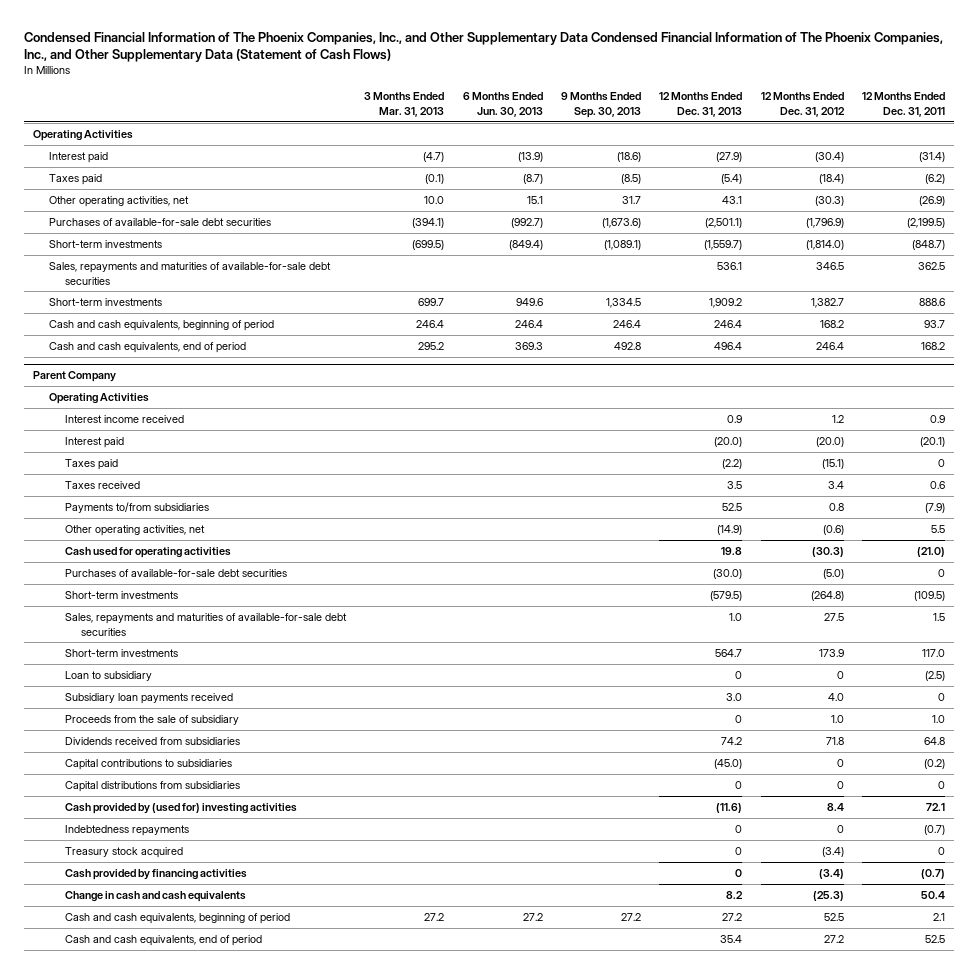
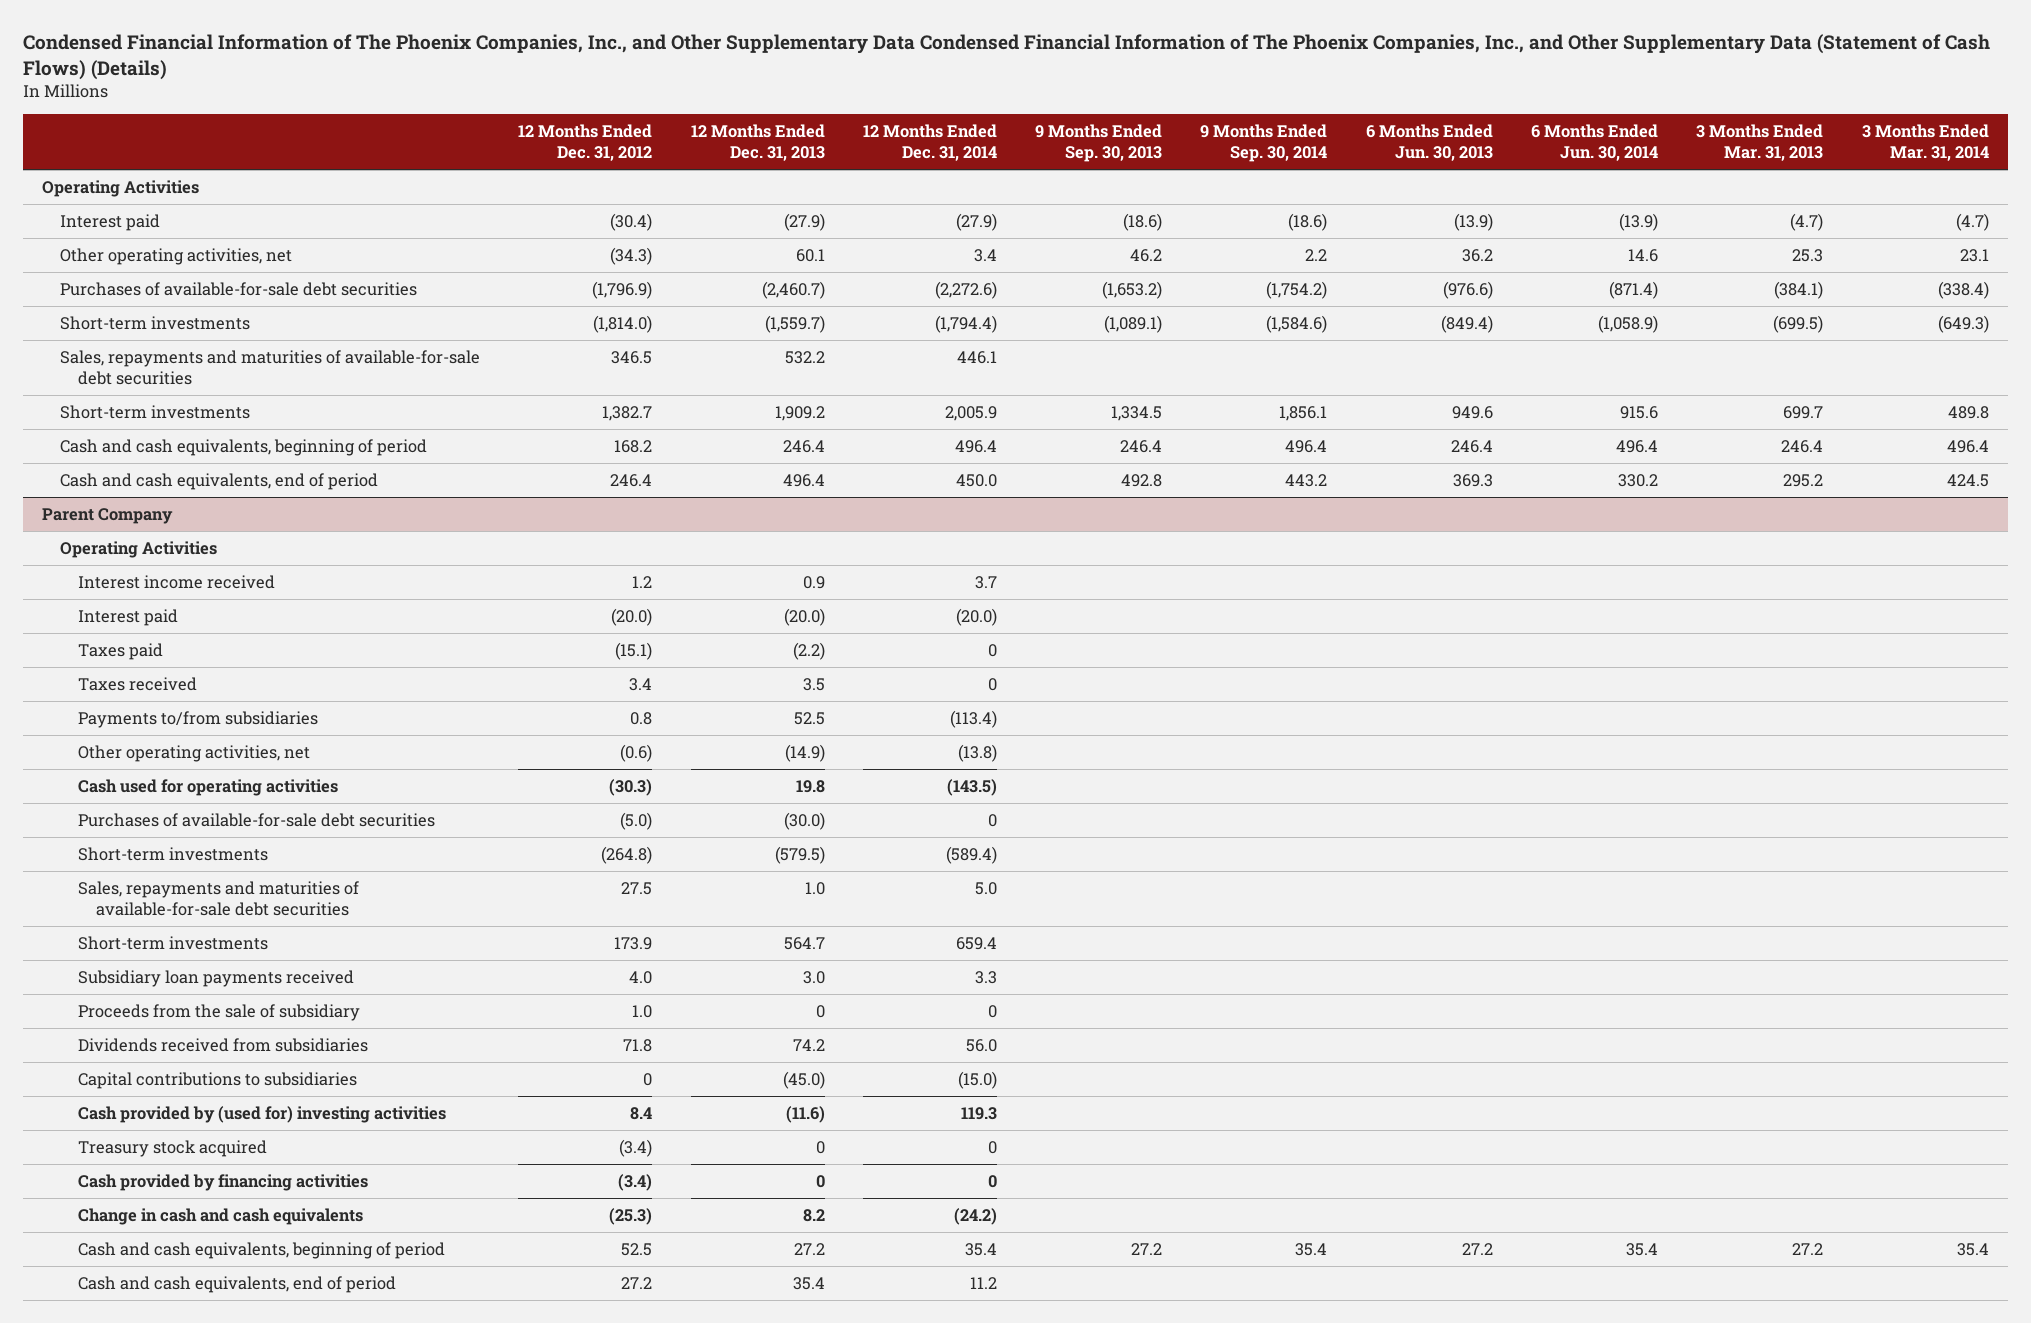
[24,31,944,63] Condensed Financial Information of The Phoenix Companies, Inc., and Other Supplementary Data Condensed Financial Information of The Phoenix Companies, Inc., and Other Supplementary Data (Statement of Cash Flows) -> [22,33,1990,80] Condensed Financial Information of The Phoenix Companies, Inc., and Other Supplementary Data Condensed Financial Information of The Phoenix Companies, Inc., and Other Supplementary Data (Statement of Cash Flows) (Details)
[861,92,945,118] 12 Months Ended Dec. 31, 2011 -> none
none -> [862,124,997,162] 12 Months Ended Dec. 31, 2014
none -> [1200,124,1328,163] 9 Months Ended Sep. 30, 2014
none -> [1531,124,1659,162] 6 Months Ended Jun. 30, 2014
none -> [1861,124,1989,162] 3 Months Ended Mar. 31, 2014
[49,173,103,185] Taxes paid -> none
[424,195,445,204] 10.0 -> [1792,249,1824,263] 25.3
[526,195,543,204] 15.1 -> [1461,249,1493,263] 36.2
[621,195,641,204] 31.7 -> [1130,249,1163,263] 46.2
[722,195,743,204] 43.1 -> [795,249,825,263] 60.1
[814,195,844,206] (30.3) -> [610,247,653,266] (34.3)
[412,217,445,228] (394.1) -> [1774,281,1824,300] (384.1)
[510,217,543,228] (992.7) -> [1442,281,1493,300] (976.6)
[601,217,641,228] (1,673.6) -> [1102,281,1163,300] (1,653.2)
[705,217,743,228] (2,501.1) -> [761,281,825,300] (2,460.7)
[717,261,743,270] 536.1 -> [784,351,825,365] 532.2
[64,670,152,681] Loan to subsidiary -> none
[64,780,240,792] Capital distributions from subsidiaries -> none
[64,824,189,836] Indebtedness repayments -> none

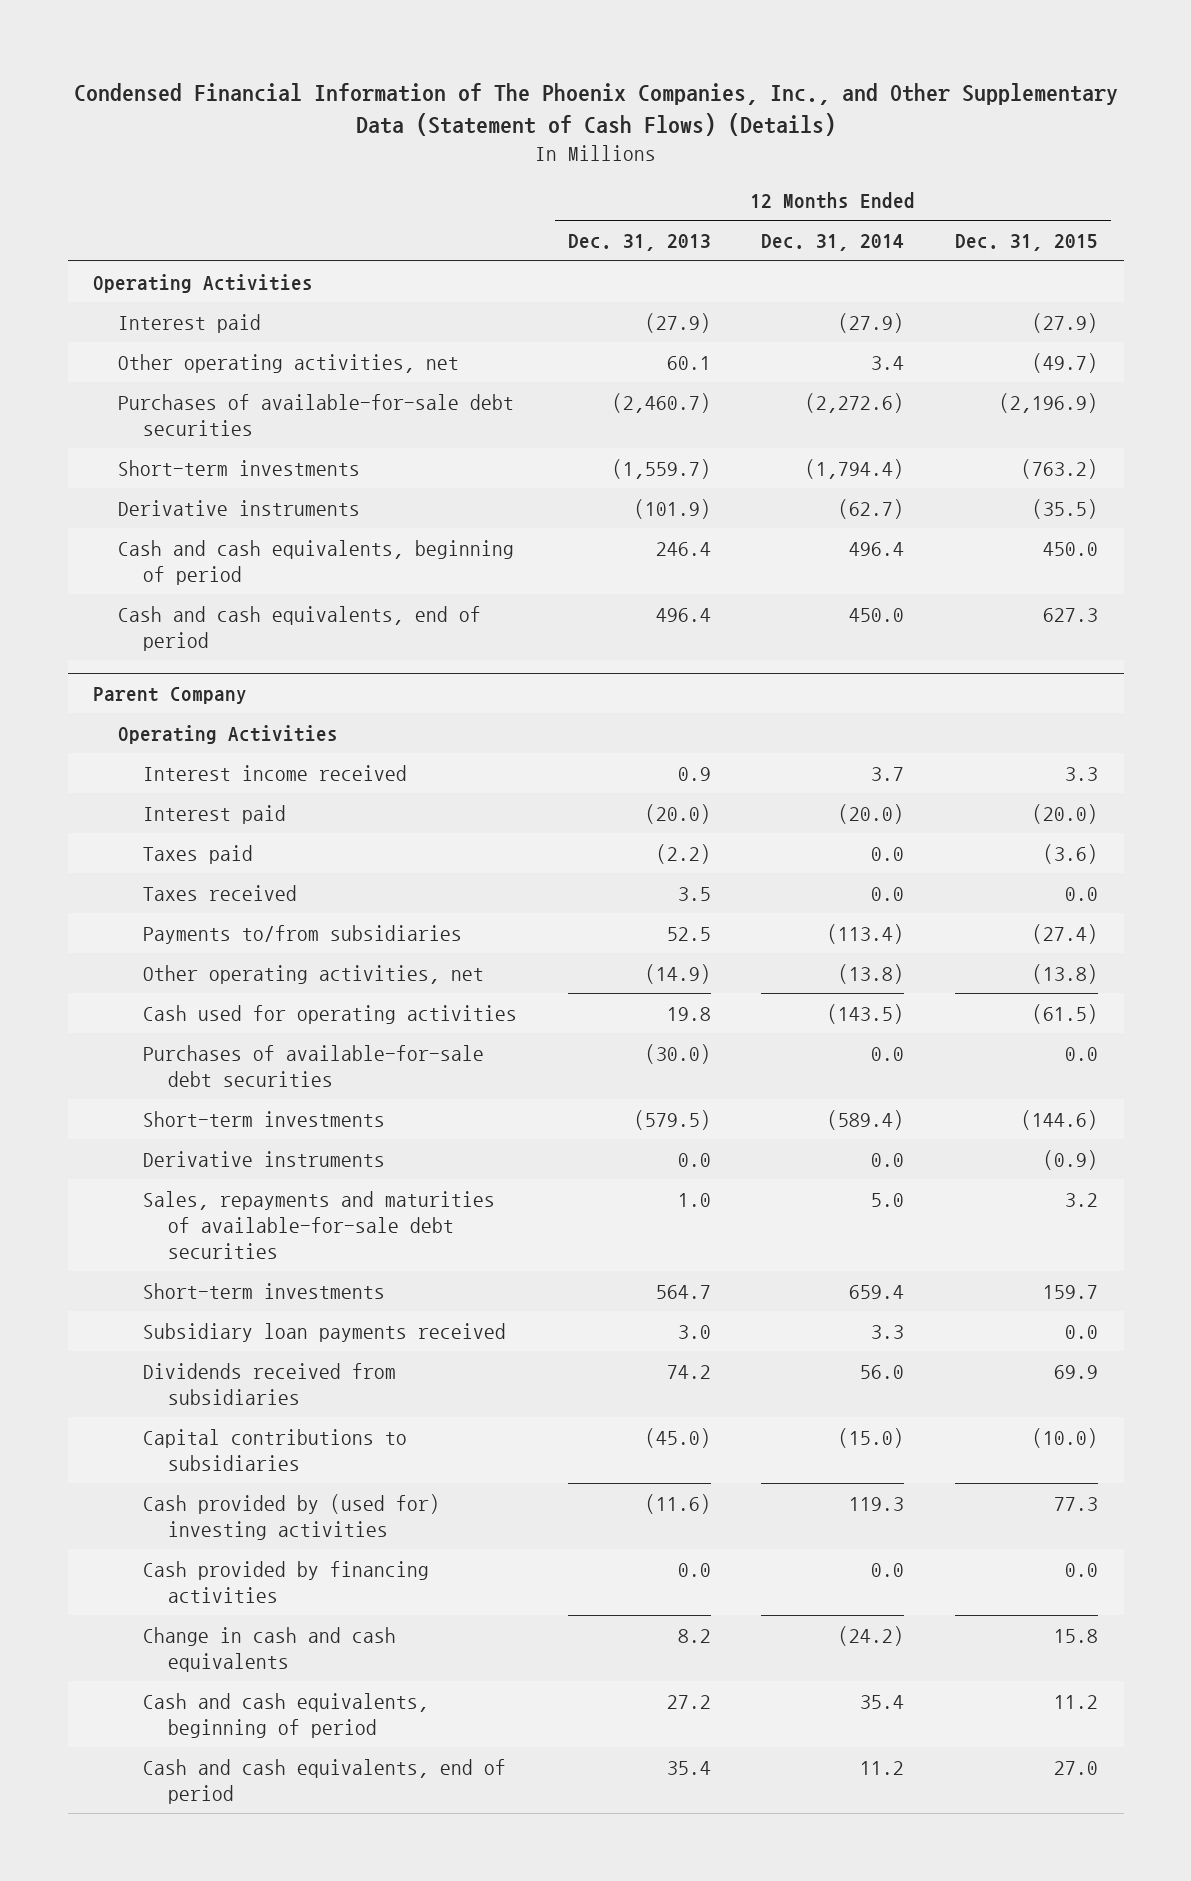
[22,33,1990,80] Condensed Financial Information of The Phoenix Companies, Inc., and Other Supplementary Data Condensed Financial Information of The Phoenix Companies, Inc., and Other Supplementary Data (Statement of Cash Flows) (Details) -> [73,82,1118,137] Condensed Financial Information of The Phoenix Companies, Inc., and Other Supplementary Data (Statement of Cash Flows) (Details)
[518,124,653,162] 12 Months Ended Dec. 31, 2012 -> none
[1035,124,1163,163] 9 Months Ended Sep. 30, 2013 -> none
[1200,124,1328,163] 9 Months Ended Sep. 30, 2014 -> none
[1365,124,1493,162] 6 Months Ended Jun. 30, 2013 -> none
[1531,124,1659,162] 6 Months Ended Jun. 30, 2014 -> none
[1696,124,1824,162] 3 Months Ended Mar. 31, 2013 -> none
[1861,124,1989,162] 3 Months Ended Mar. 31, 2014 -> none
none -> [955,234,1099,252] Dec. 31, 2015
[60,350,481,386] Sales, repayments and maturities of available-for-sale debt securities -> none
[60,405,251,420] Short-term investments -> none
none -> [118,499,361,516] Derivative instruments
[987,644,997,658] 0 -> [871,846,905,861] 0.0
[987,678,997,692] 0 -> [871,886,905,901] 0.0
[987,814,997,828] 0 -> [871,1046,905,1061] 0.0
none -> [142,1150,385,1167] Derivative instruments
[78,1004,361,1022] Proceeds from the sale of subsidiary -> none
[78,1140,268,1158] Treasury stock acquired -> none
[815,1175,825,1189] 0 -> [677,1562,711,1577] 0.0
[987,1175,997,1189] 0 -> [871,1562,905,1577] 0.0

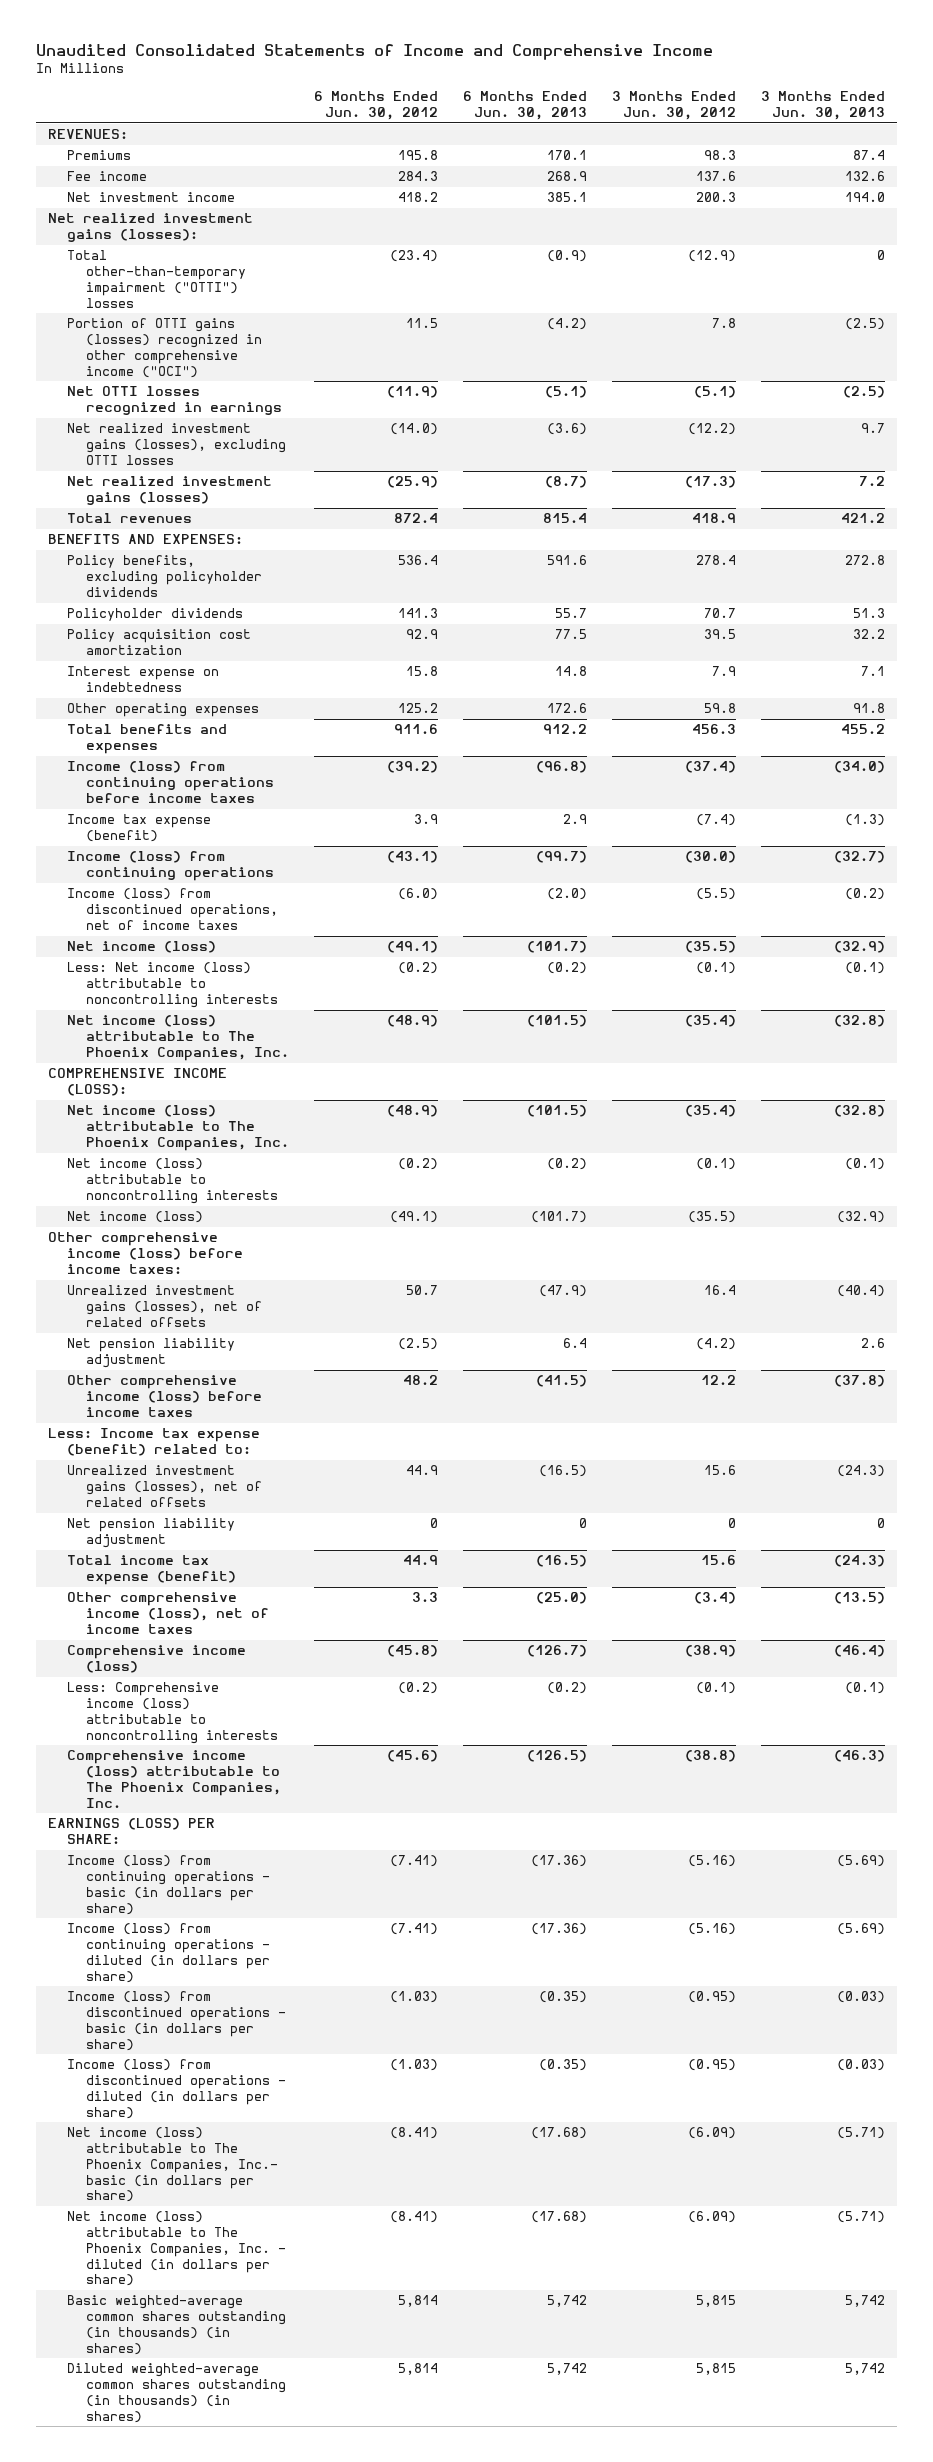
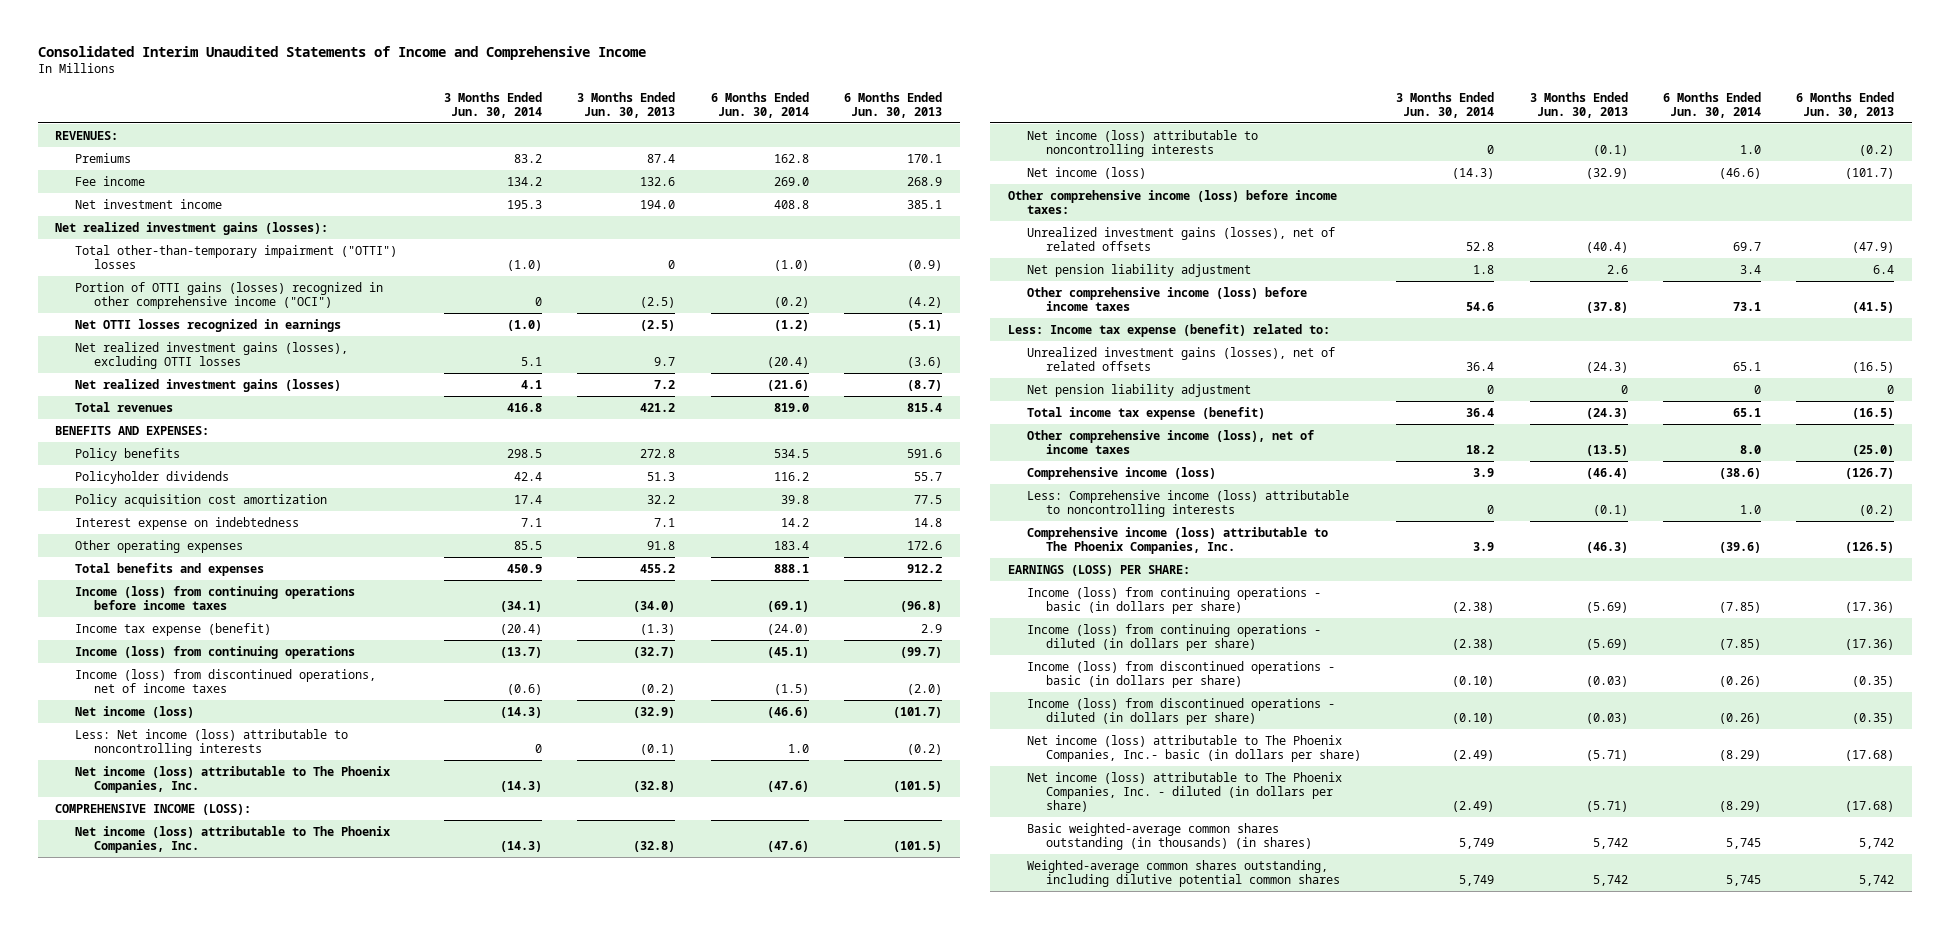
[35,43,713,60] Unaudited Consolidated Statements of Income and Comprehensive Income -> [37,45,646,60] Consolidated Interim Unaudited Statements of Income and Comprehensive Income
[314,91,439,121] 6 Months Ended Jun. 30, 2012 -> none
[611,91,736,121] 3 Months Ended Jun. 30, 2012 -> none
none -> [444,91,543,118] 3 Months Ended Jun. 30, 2014
none -> [710,91,809,118] 6 Months Ended Jun. 30, 2014
[67,555,263,597] Policy benefits, excluding policyholder dividends -> [74,447,180,461] Policy benefits
[67,2363,287,2423] Diluted weighted-average common shares outstanding (in thousands) (in shares) -> [1026,859,1341,888] Weighted-average common shares outstanding, including dilutive potential common shares

